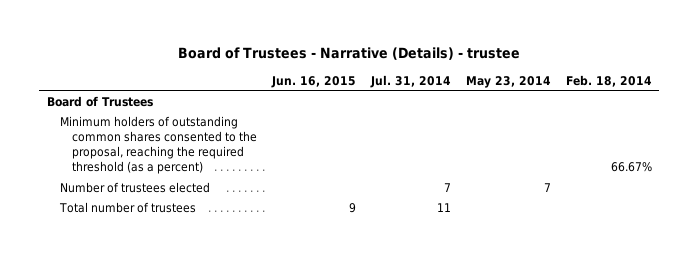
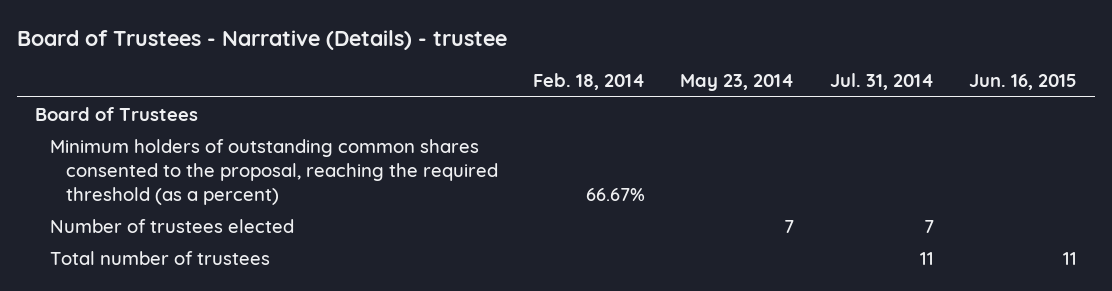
[349,202,357,213] 9 -> [1062,251,1077,265] 11

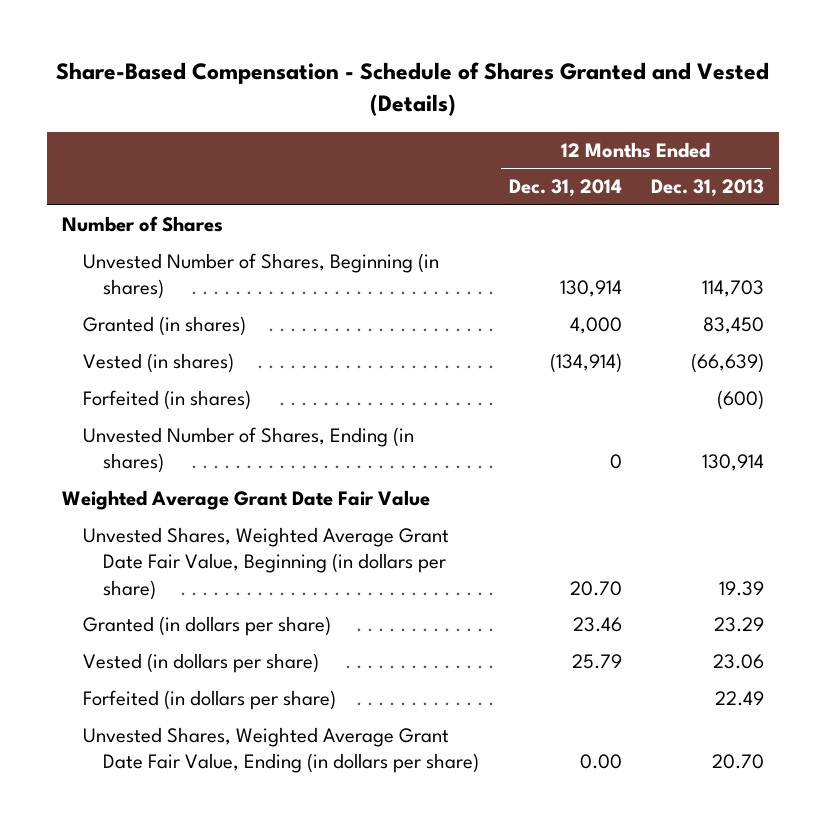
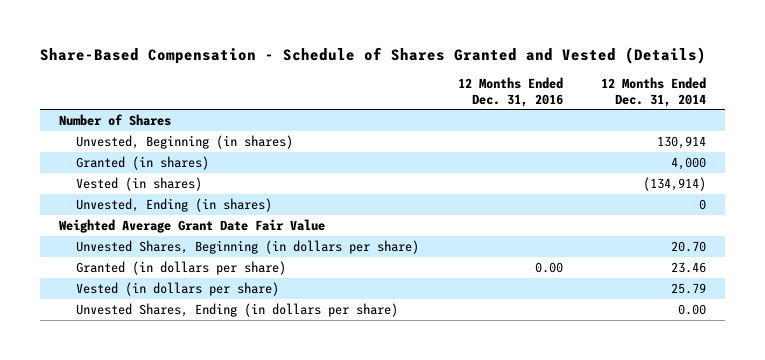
[651,179,765,198] Dec. 31, 2013 -> none
none -> [457,76,563,107] 12 Months Ended Dec. 31, 2016
[82,253,439,300] Unvested Number of Shares, Beginning (in shares) -> [76,134,294,149] Unvested, Beginning (in shares)
[82,390,251,411] Forfeited (in shares) -> none
[82,427,414,474] Unvested Number of Shares, Ending (in shares) -> [76,197,273,212] Unvested, Ending (in shares)
[82,527,449,600] Unvested Shares, Weighted Average Grant Date Fair Value, Beginning (in dollars per share) -> [76,239,420,254] Unvested Shares, Beginning (in dollars per share)
[82,690,336,711] Forfeited (in dollars per share) -> none
[82,727,480,774] Unvested Shares, Weighted Average Grant Date Fair Value, Ending (in dollars per share) -> [76,302,399,317] Unvested Shares, Ending (in dollars per share)

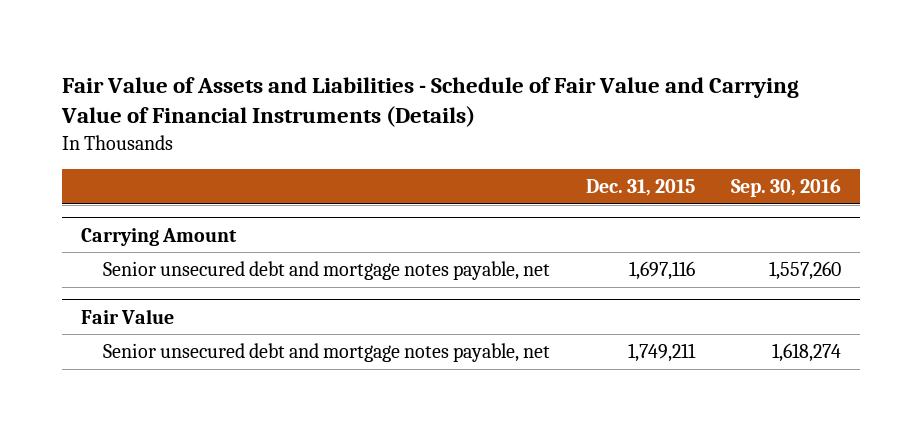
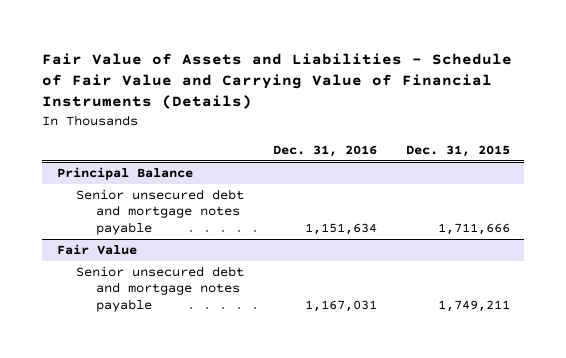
[731,179,842,198] Sep. 30, 2016 -> none
none -> [272,144,377,157] Dec. 31, 2016
[80,227,237,246] Carrying Amount -> [56,167,193,181] Principal Balance
[102,260,550,280] Senior unsecured debt and mortgage notes payable, net -> [76,189,245,235] Senior unsecured debt and mortgage notes payable
[629,260,696,280] 1,697,116 -> [437,222,510,235] 1,711,666
[102,342,550,362] Senior unsecured debt and mortgage notes payable, net -> [76,266,245,312] Senior unsecured debt and mortgage notes payable

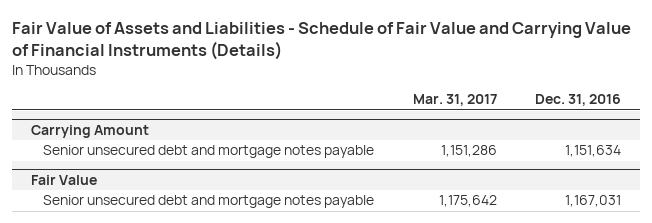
[405,144,510,157] Dec. 31, 2015 -> none
none -> [412,94,497,107] Mar. 31, 2017
[56,167,193,181] Principal Balance -> [30,124,149,138] Carrying Amount

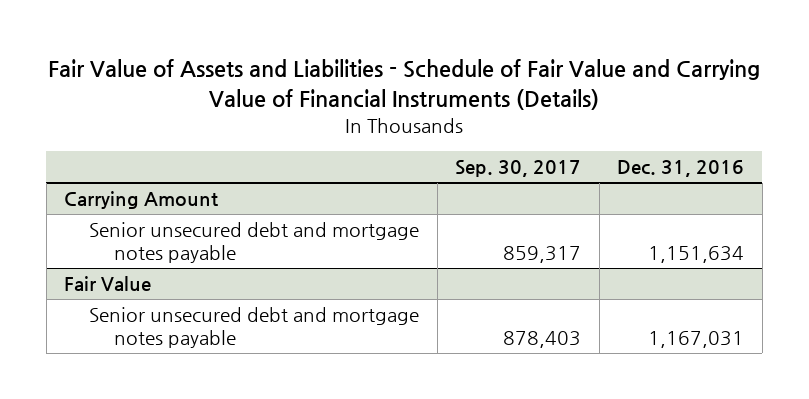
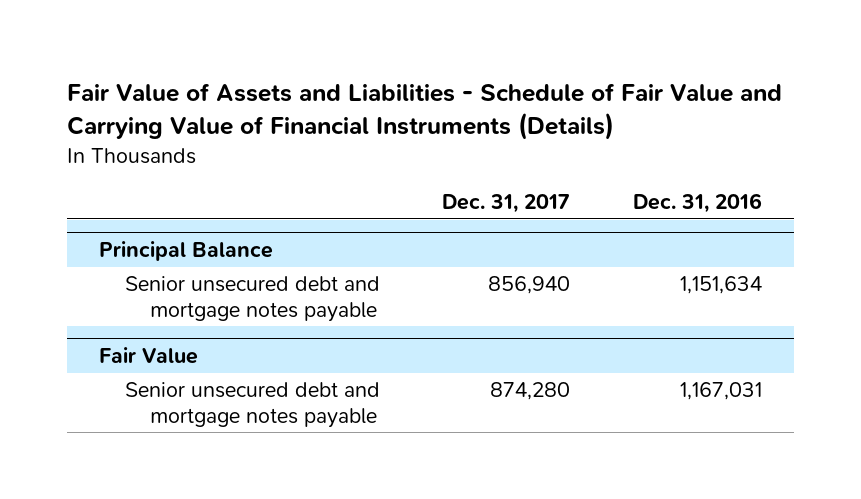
[455,160,582,178] Sep. 30, 2017 -> none
none -> [442,193,571,213] Dec. 31, 2017
[64,191,219,210] Carrying Amount -> [98,240,273,261] Principal Balance

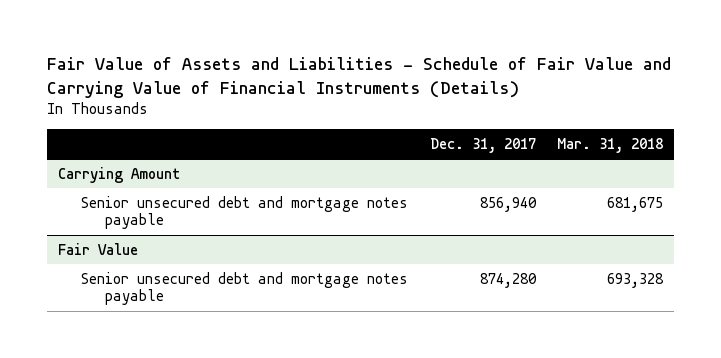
[633,192,763,213] Dec. 31, 2016 -> none
none -> [556,137,663,153] Mar. 31, 2018
[98,240,273,261] Principal Balance -> [57,166,181,183] Carrying Amount

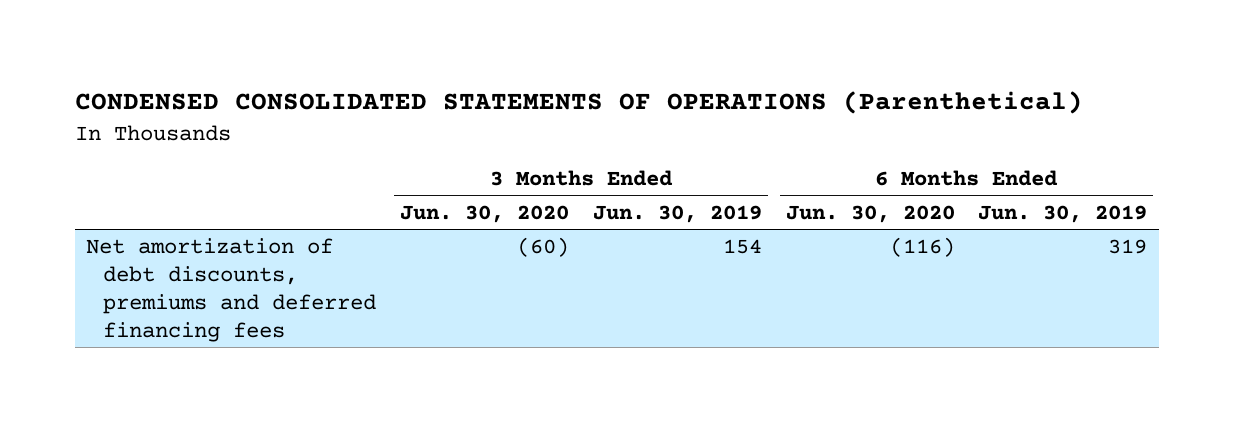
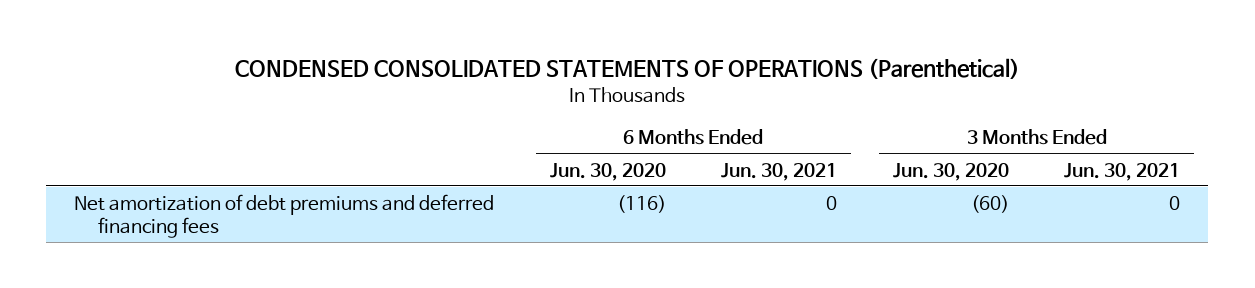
[592,204,762,223] Jun. 30, 2019 -> none
[978,204,1148,223] Jun. 30, 2019 -> none
none -> [721,162,838,181] Jun. 30, 2021
none -> [1064,162,1181,181] Jun. 30, 2021
[86,238,377,342] Net amortization of debt discounts, premiums and deferred financing fees -> [74,194,495,238] Net amortization of debt premiums and deferred financing fees

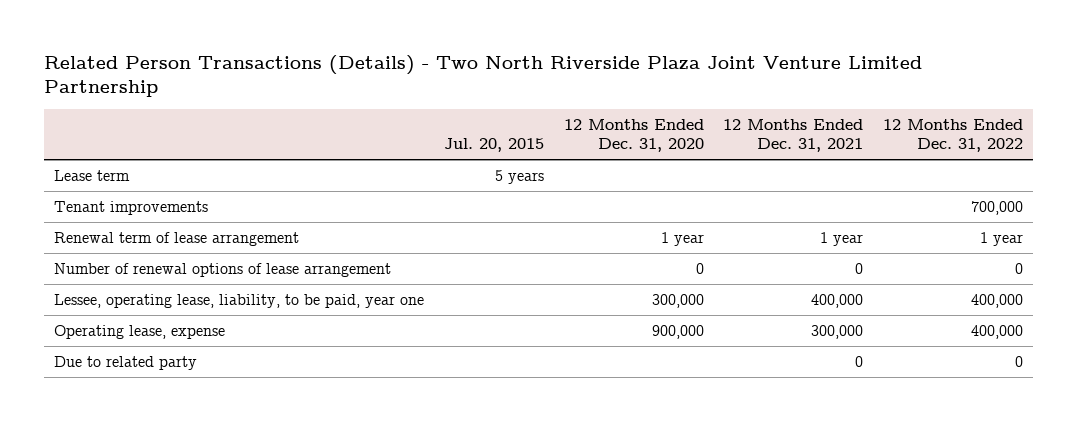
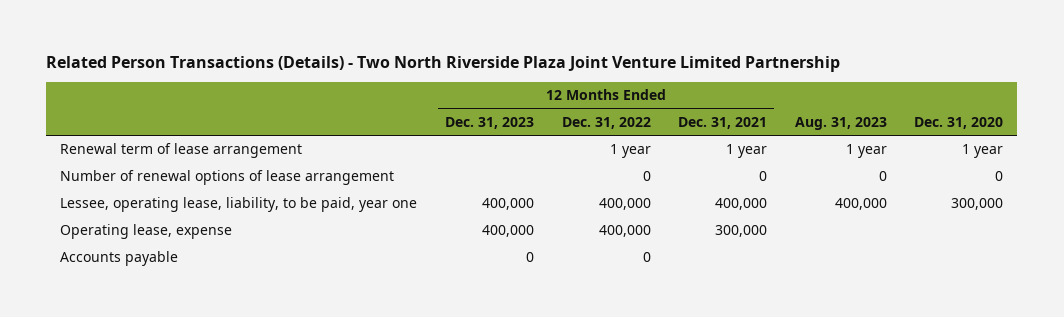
[443,138,544,153] Jul. 20, 2015 -> none
[563,119,704,153] 12 Months Ended Dec. 31, 2020 -> none
none -> [444,117,534,130] Dec. 31, 2023
none -> [794,117,887,131] Aug. 31, 2023
none -> [914,117,1004,130] Dec. 31, 2020
[54,169,131,181] Lease term -> none
[54,200,209,215] Tenant improvements -> none
[54,355,198,370] Due to related party -> none
none -> [60,251,179,267] Accounts payable

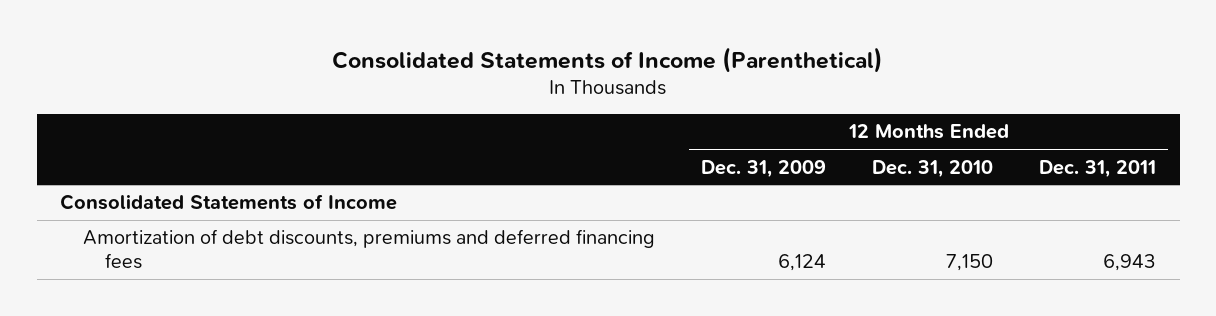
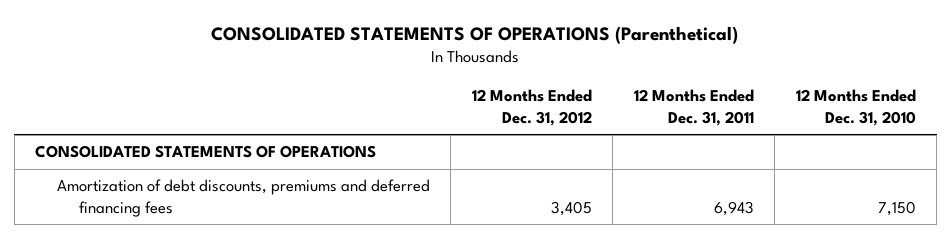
[332,46,884,73] Consolidated Statements of Income (Parenthetical) -> [211,25,739,44] CONSOLIDATED STATEMENTS OF OPERATIONS (Parenthetical)
[700,159,826,178] Dec. 31, 2009 -> none
none -> [471,89,592,127] 12 Months Ended Dec. 31, 2012
[59,194,397,211] Consolidated Statements of Income -> [35,145,377,159] CONSOLIDATED STATEMENTS OF OPERATIONS

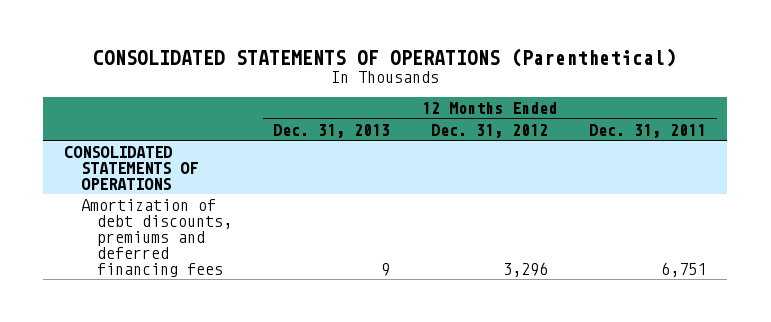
[795,89,916,127] 12 Months Ended Dec. 31, 2010 -> none
none -> [273,123,391,138] Dec. 31, 2013
[550,200,592,216] 3,405 -> [503,261,549,277] 3,296
[713,200,754,216] 6,943 -> [661,261,707,277] 6,751

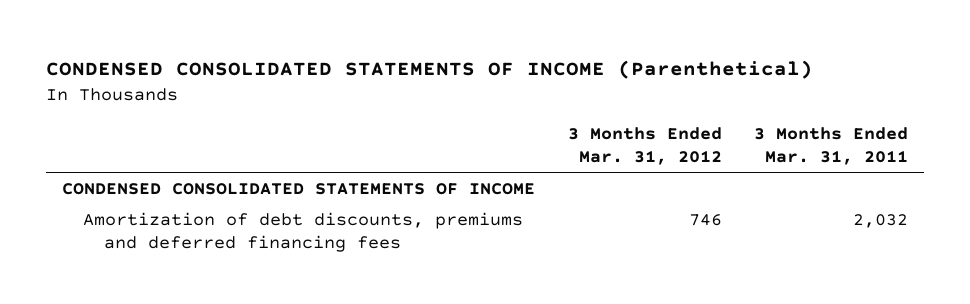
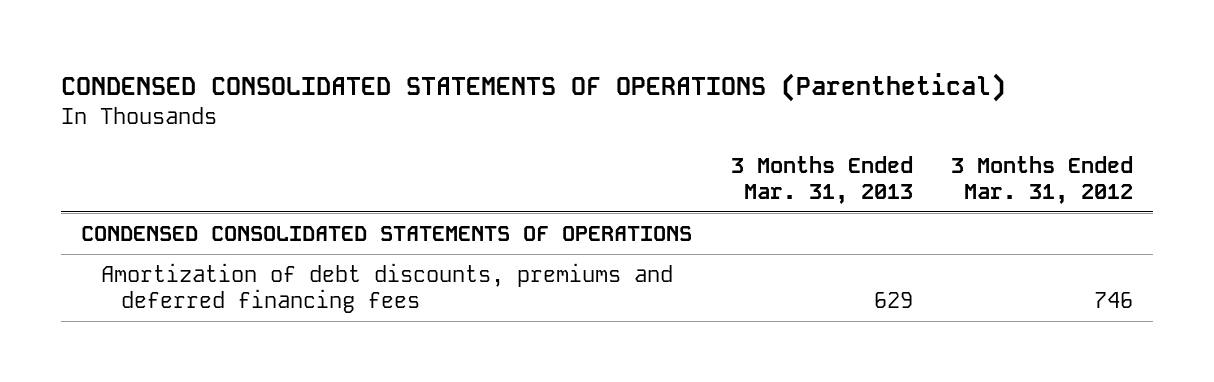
[46,59,814,79] CONDENSED CONSOLIDATED STATEMENTS OF INCOME (Parenthetical) -> [61,72,1007,102] CONDENSED CONSOLIDATED STATEMENTS OF OPERATIONS (Parenthetical)
[753,127,908,166] 3 Months Ended Mar. 31, 2011 -> none
none -> [730,155,913,204] 3 Months Ended Mar. 31, 2013
[62,183,536,196] CONDENSED CONSOLIDATED STATEMENTS OF INCOME -> [80,225,692,241] CONDENSED CONSOLIDATED STATEMENTS OF OPERATIONS

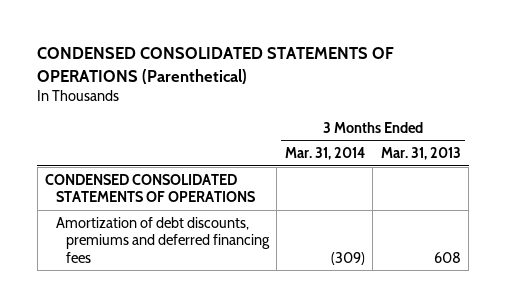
[951,155,1134,204] 3 Months Ended Mar. 31, 2012 -> none
none -> [284,147,365,161] Mar. 31, 2014
[873,291,913,308] 629 -> [433,251,461,263] 608

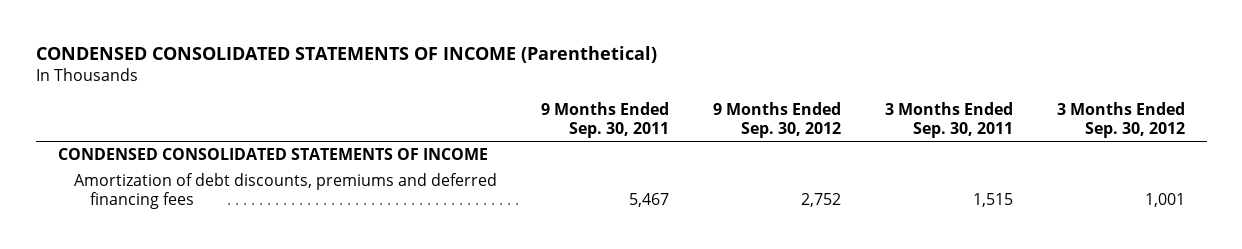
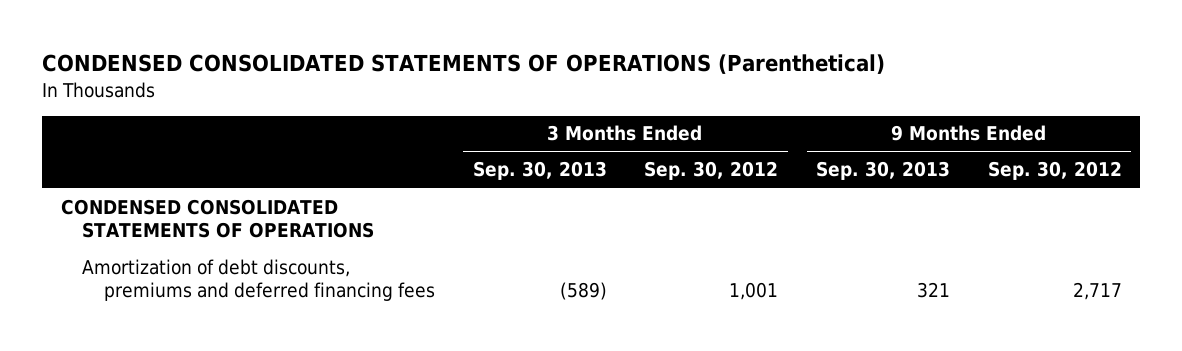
[35,45,657,63] CONDENSED CONSOLIDATED STATEMENTS OF INCOME (Parenthetical) -> [41,54,885,75] CONDENSED CONSOLIDATED STATEMENTS OF OPERATIONS (Parenthetical)
[540,101,669,138] 9 Months Ended Sep. 30, 2011 -> none
[884,101,1013,138] 3 Months Ended Sep. 30, 2011 -> none
none -> [472,161,607,181] Sep. 30, 2013
none -> [815,161,950,181] Sep. 30, 2013
[57,148,488,161] CONDENSED CONSOLIDATED STATEMENTS OF INCOME -> [60,198,375,239] CONDENSED CONSOLIDATED STATEMENTS OF OPERATIONS
[800,193,841,208] 2,752 -> [1072,282,1122,301] 2,717

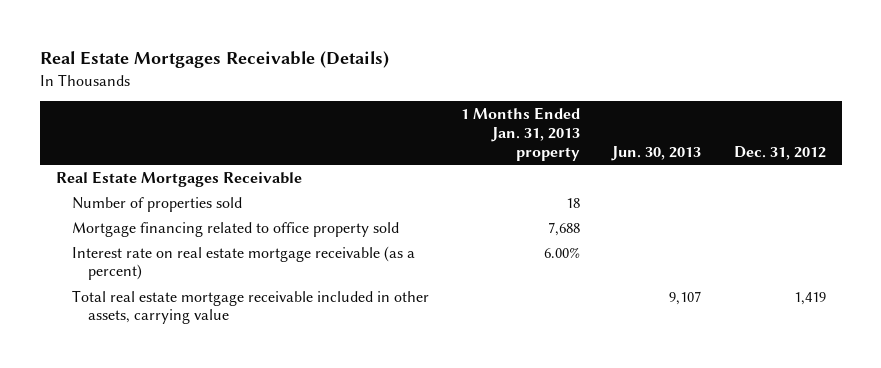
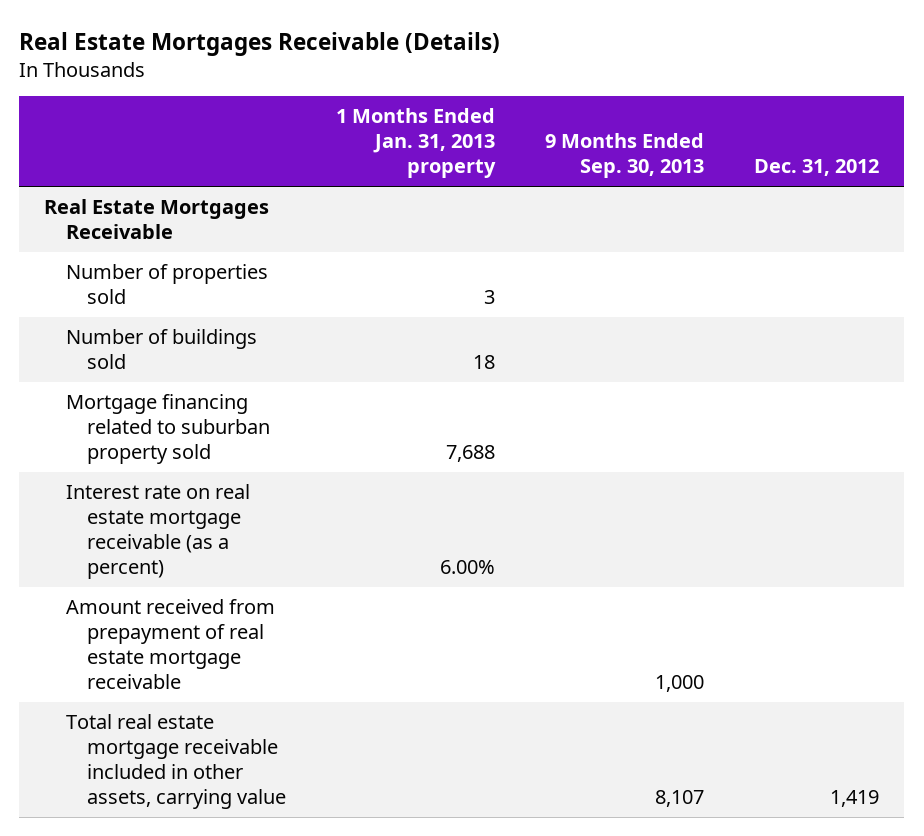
[611,145,702,161] Jun. 30, 2013 -> none
none -> [545,133,705,179] 9 Months Ended Sep. 30, 2013
[566,197,581,208] 18 -> [483,289,495,304] 3
none -> [65,328,257,369] Number of buildings sold
[71,221,399,237] Mortgage financing related to office property sold -> [65,393,270,464] Mortgage financing related to suburban property sold
none -> [65,598,275,690] Amount received from prepayment of real estate mortgage receivable

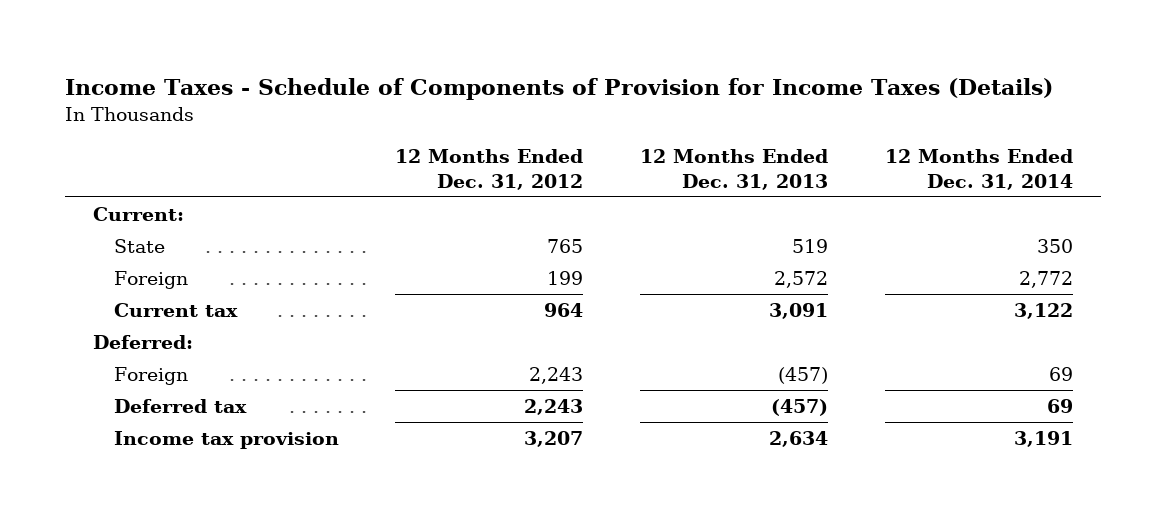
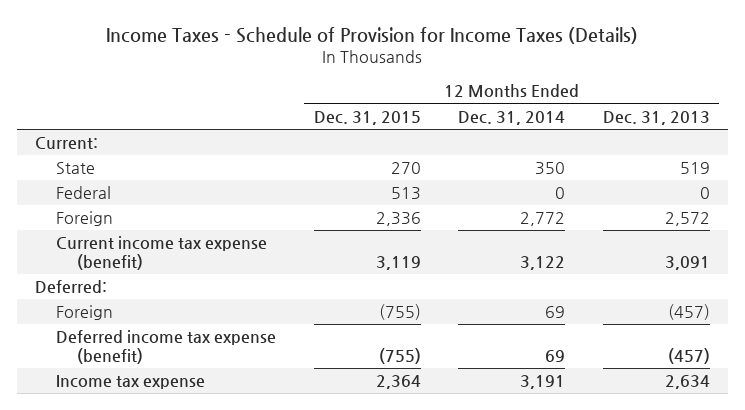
[64,77,1053,100] Income Taxes - Schedule of Components of Provision for Income Taxes (Details) -> [106,27,639,45] Income Taxes - Schedule of Provision for Income Taxes (Details)
[395,148,584,190] 12 Months Ended Dec. 31, 2012 -> none
none -> [313,110,421,125] Dec. 31, 2015
none -> [56,186,112,200] Federal
[113,303,238,318] Current tax -> [56,236,268,270] Current income tax expense (benefit)
[113,399,247,414] Deferred tax -> [56,330,277,364] Deferred income tax expense (benefit)
[113,431,339,450] Income tax provision -> [56,375,206,390] Income tax expense

